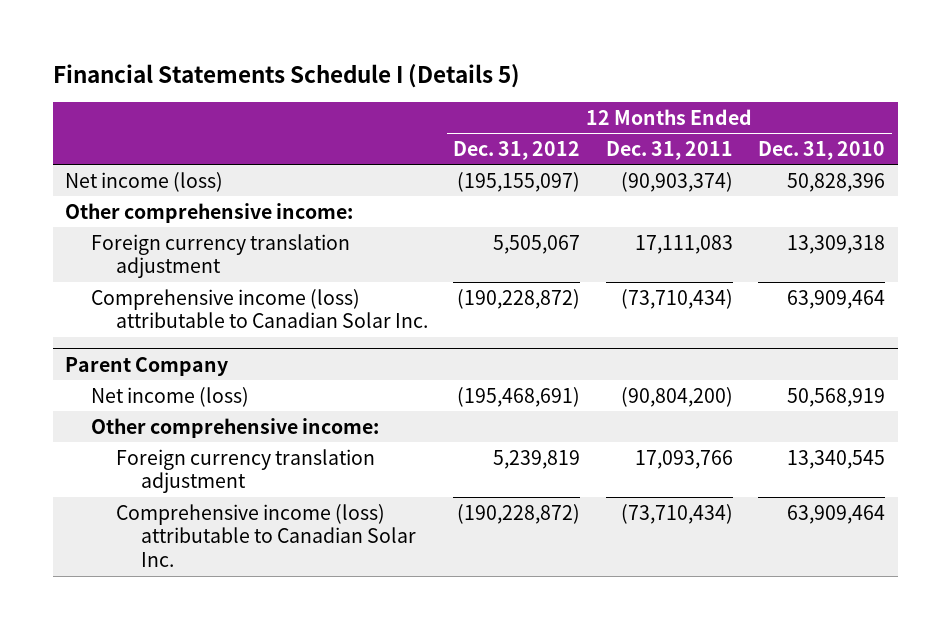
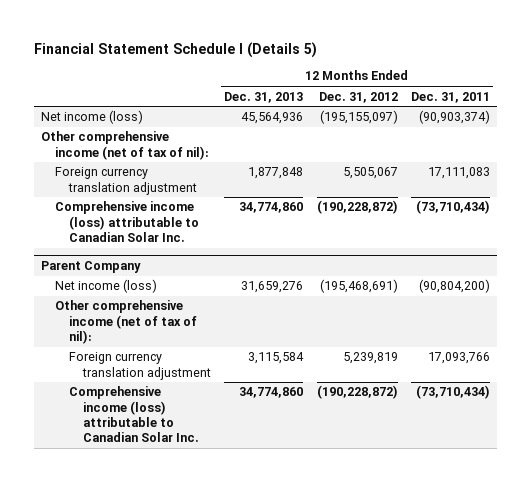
[52,63,520,88] Financial Statements Schedule I (Details 5) -> [34,41,318,58] Financial Statement Schedule I (Details 5)
[758,140,886,160] Dec. 31, 2010 -> none
none -> [224,91,304,103] Dec. 31, 2013
[65,202,354,223] Other comprehensive income: -> [41,131,210,160] Other comprehensive income (net of tax of nil):
[90,417,379,438] Other comprehensive income: -> [55,300,197,344] Other comprehensive income (net of tax of nil):

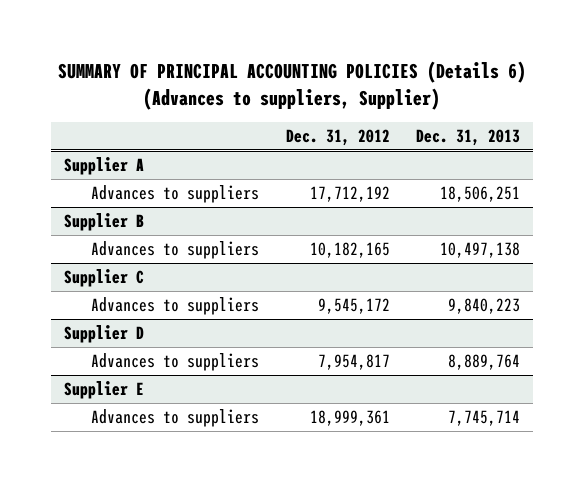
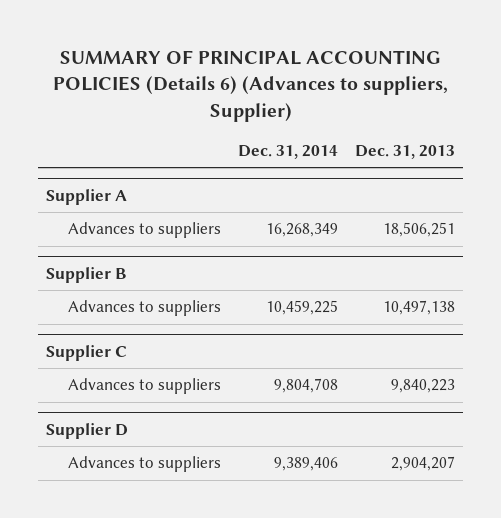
[285,128,390,146] Dec. 31, 2012 -> none
none -> [237,144,338,159] Dec. 31, 2014
[64,380,145,399] Supplier E -> none
[91,408,260,427] Advances to suppliers -> none
[447,353,520,370] 8,889,764 -> [390,456,455,472] 2,904,207

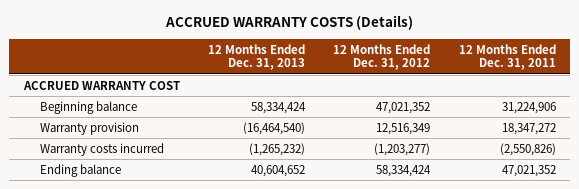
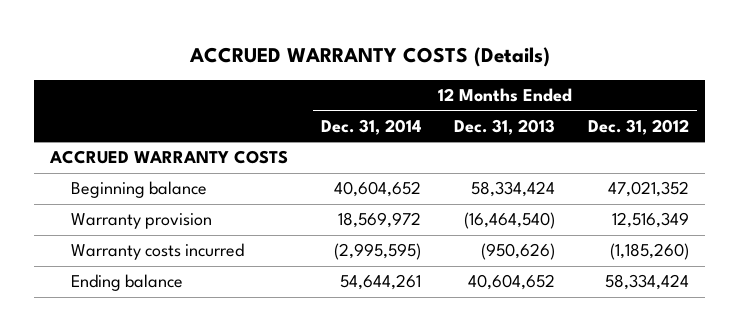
[458,43,556,71] 12 Months Ended Dec. 31, 2011 -> none
none -> [321,118,422,135] Dec. 31, 2014
[22,80,180,90] ACCRUED WARRANTY COST -> [49,150,289,165] ACCRUED WARRANTY COSTS
[248,142,305,156] (1,265,232) -> [480,243,555,261] (950,626)
[374,142,431,156] (1,203,277) -> [609,243,689,261] (1,185,260)

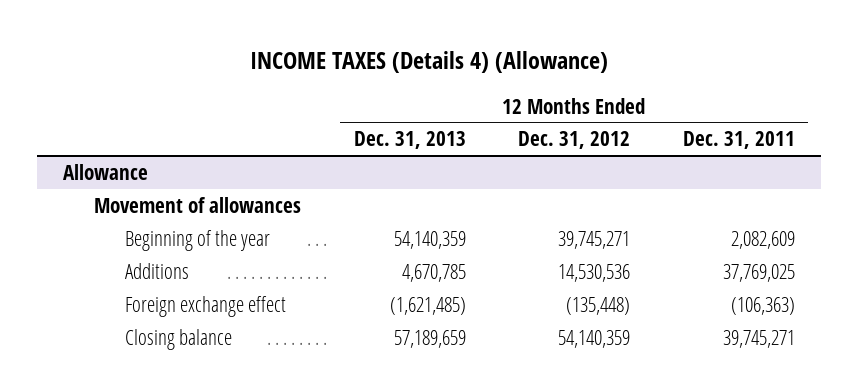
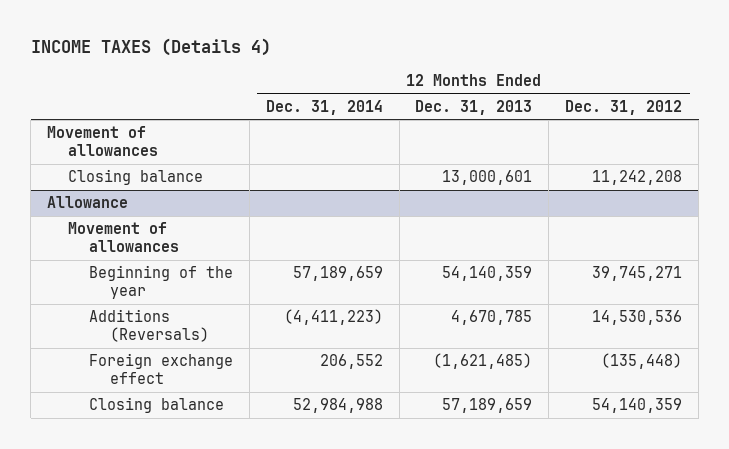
[249,50,608,73] INCOME TAXES (Details 4) (Allowance) -> [30,38,271,57] INCOME TAXES (Details 4)
[682,131,795,150] Dec. 31, 2011 -> none
none -> [265,99,383,115] Dec. 31, 2014
none -> [47,126,158,157] Movement of allowances
none -> [67,169,203,186] Closing balance
[125,262,190,279] Additions -> [88,309,209,343] Additions (Reversals)

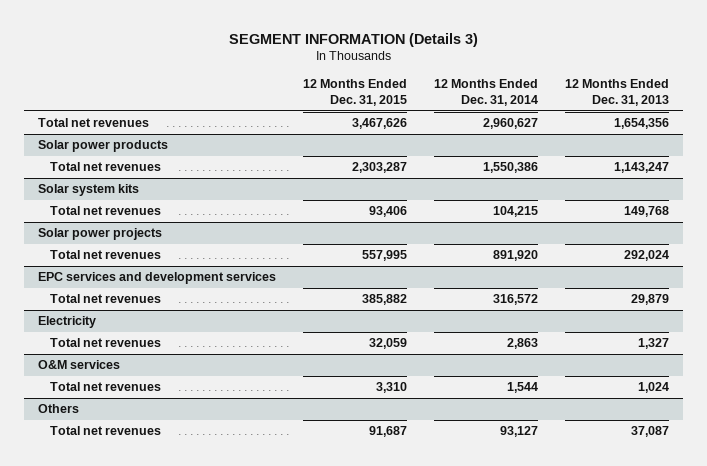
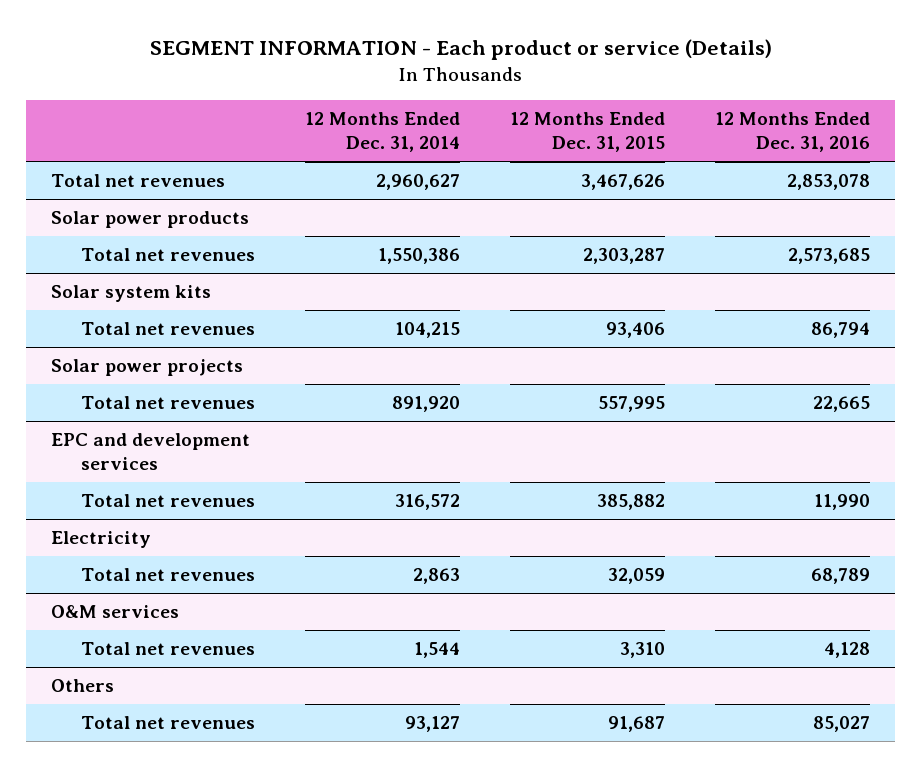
[228,32,478,47] SEGMENT INFORMATION (Details 3) -> [149,39,772,61] SEGMENT INFORMATION - Each product or service (Details)
[565,79,670,107] 12 Months Ended Dec. 31, 2013 -> none
none -> [715,111,871,152] 12 Months Ended Dec. 31, 2016
[37,272,276,285] EPC services and development services -> [51,433,251,471] EPC and development services

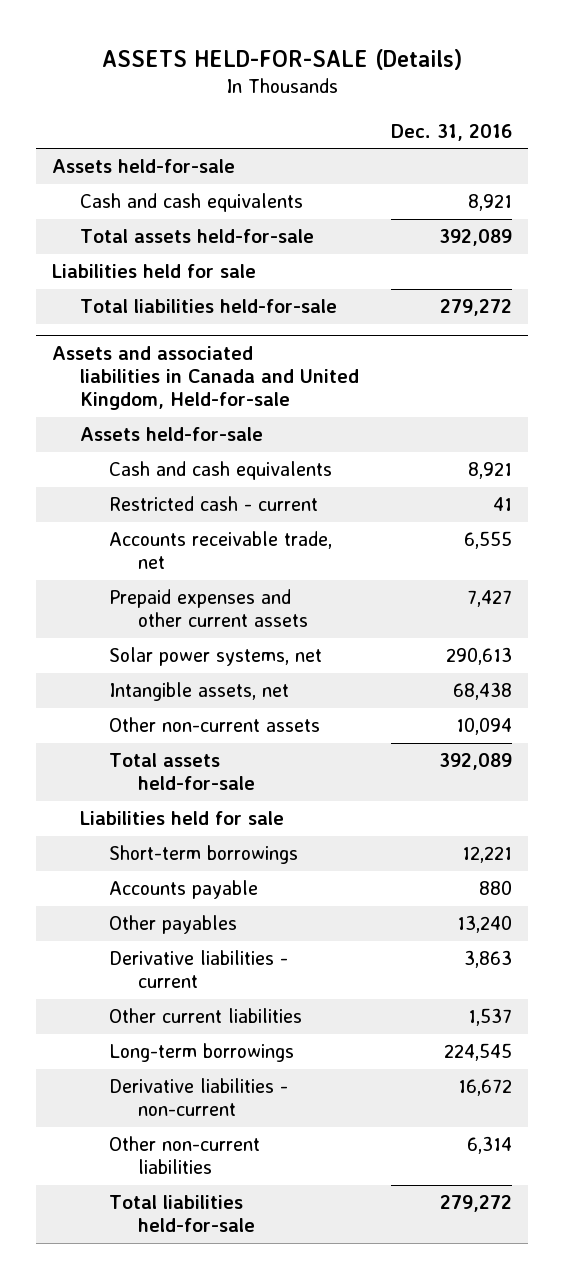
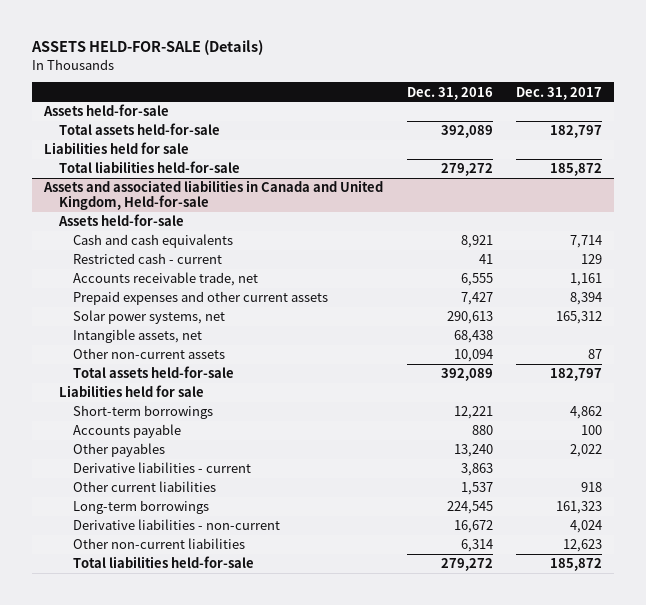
none -> [516,86,603,100] Dec. 31, 2017
[80,193,304,213] Cash and cash equivalents -> none

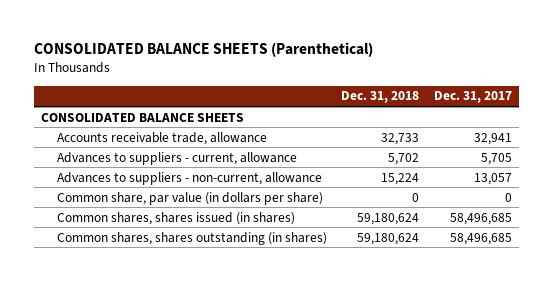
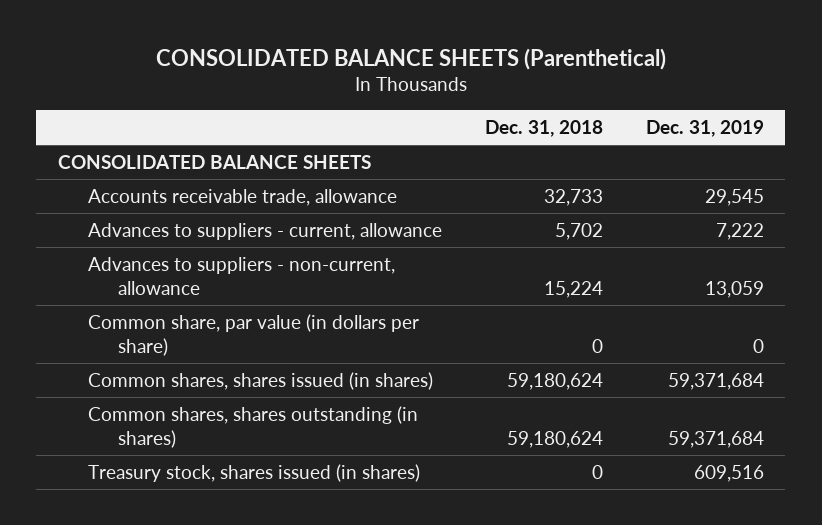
[433,91,512,104] Dec. 31, 2017 -> none
none -> [645,120,764,138] Dec. 31, 2019
none -> [87,463,420,482] Treasury stock, shares issued (in shares)

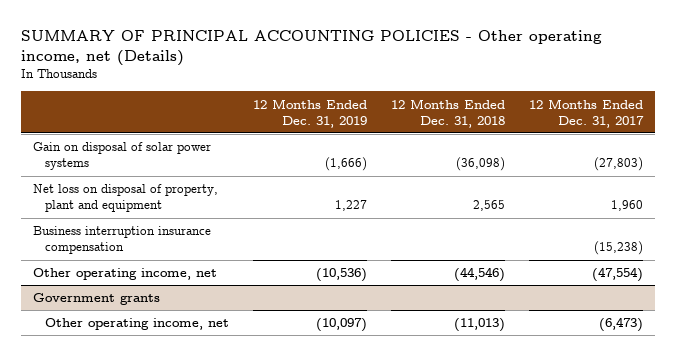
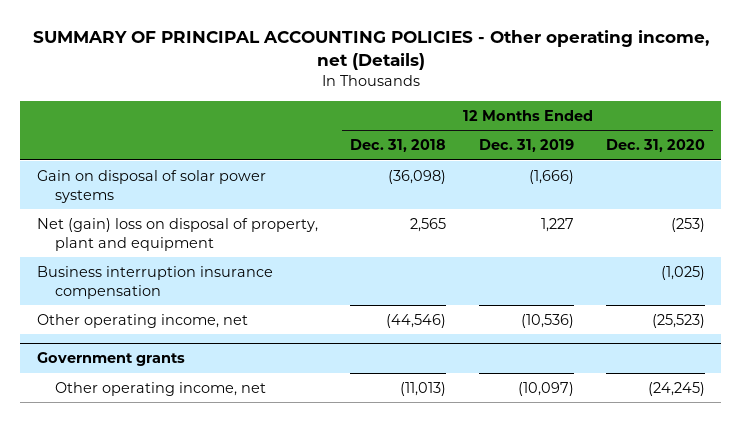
[528,98,644,128] 12 Months Ended Dec. 31, 2017 -> none
none -> [605,139,705,153] Dec. 31, 2020
[32,184,218,213] Net loss on disposal of property, plant and equipment -> [36,217,318,251] Net (gain) loss on disposal of property, plant and equipment

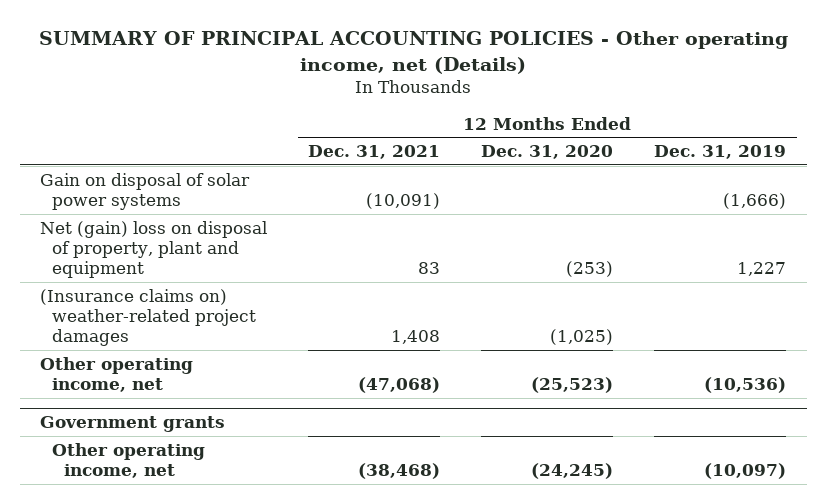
[350,139,447,153] Dec. 31, 2018 -> none
none -> [308,145,441,160] Dec. 31, 2021
[36,265,273,299] Business interruption insurance compensation -> [40,288,257,347] (Insurance claims on) weather-related project damages

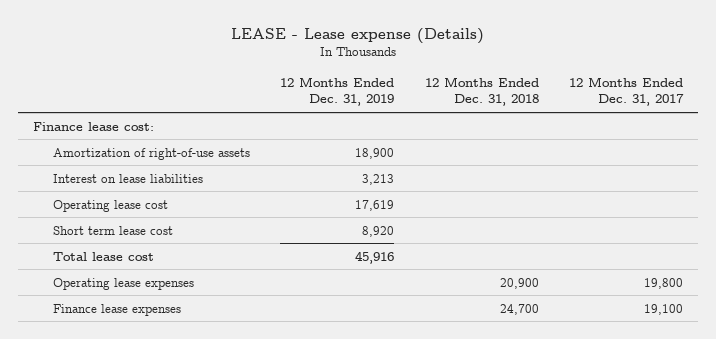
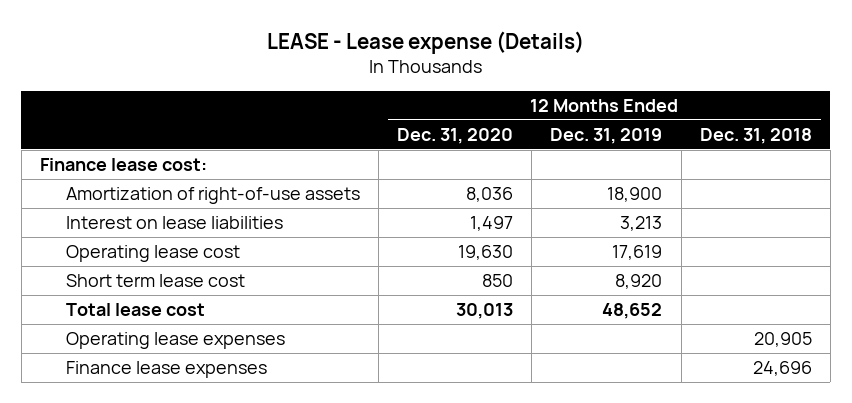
[568,77,684,107] 12 Months Ended Dec. 31, 2017 -> none
none -> [397,127,514,144] Dec. 31, 2020
[355,250,395,264] 45,916 -> [602,302,663,319] 48,652
[499,277,539,289] 20,900 -> [753,331,812,347] 20,905
[499,303,539,315] 24,700 -> [752,360,812,376] 24,696

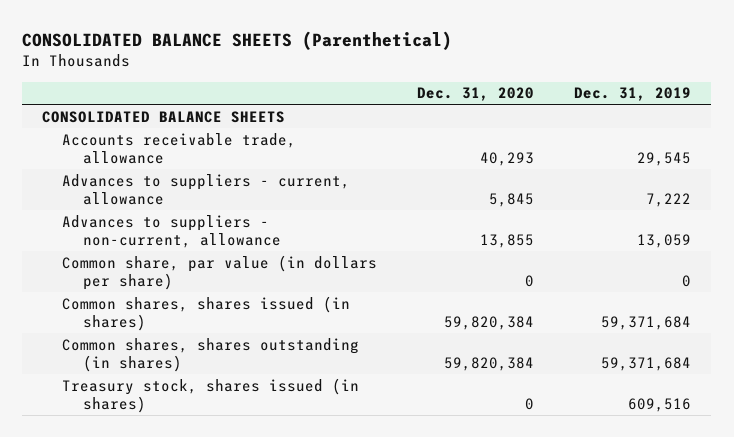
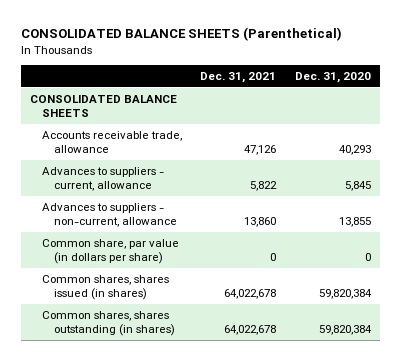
[574,87,692,102] Dec. 31, 2019 -> none
none -> [200,71,277,83] Dec. 31, 2021
[62,377,360,413] Treasury stock, shares issued (in shares) -> none

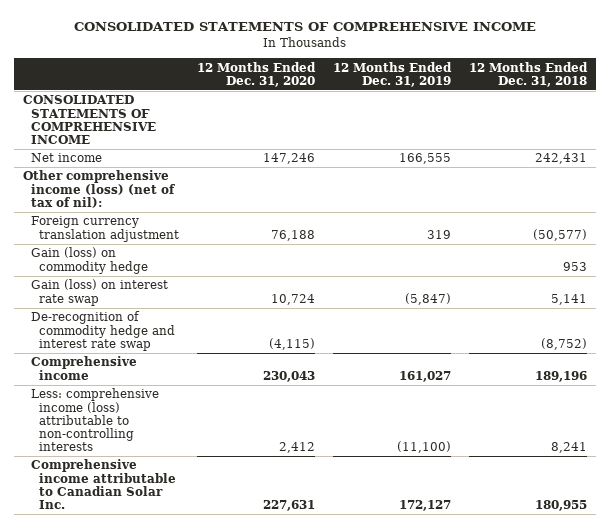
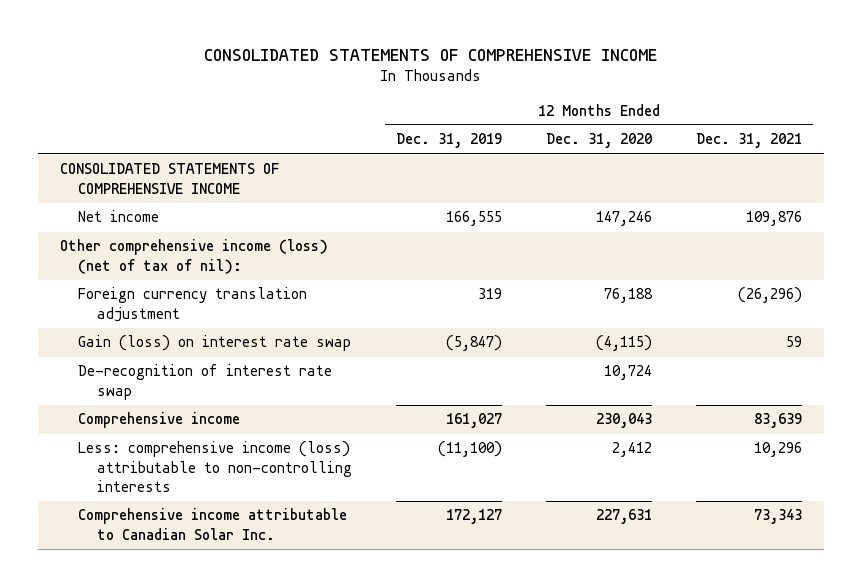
[469,61,589,87] 12 Months Ended Dec. 31, 2018 -> none
none -> [695,133,802,149] Dec. 31, 2021
[30,247,149,274] Gain (loss) on commodity hedge -> none
[271,293,316,305] 10,724 -> [595,335,652,352] (4,115)
[30,311,176,351] De-recognition of commodity hedge and interest rate swap -> [78,364,333,400] De-recognition of interest rate swap
[269,337,316,350] (4,115) -> [603,365,652,381] 10,724

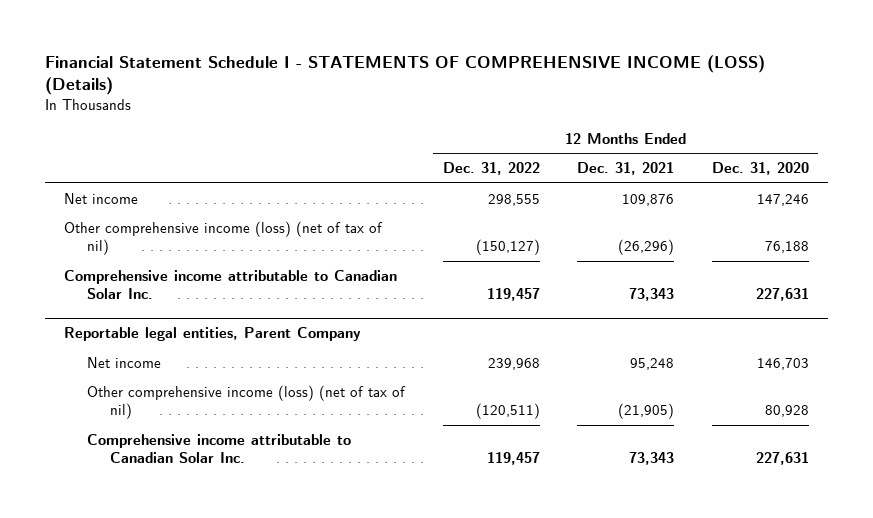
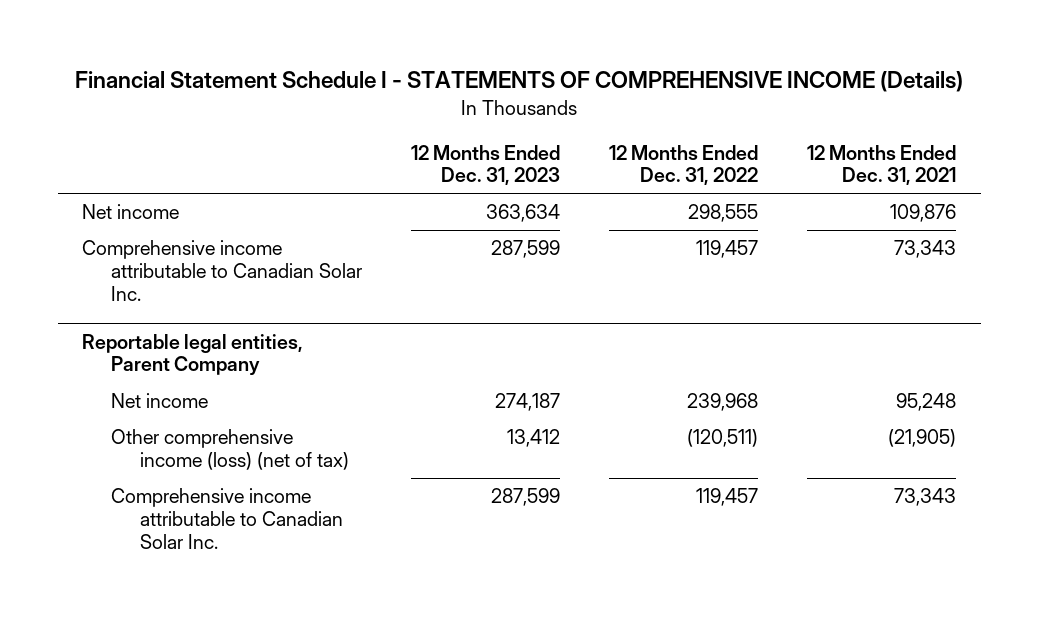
[45,54,766,96] Financial Statement Schedule I - STATEMENTS OF COMPREHENSIVE INCOME (LOSS) (Details) -> [75,71,964,93] Financial Statement Schedule I - STATEMENTS OF COMPREHENSIVE INCOME (Details)
[712,162,810,176] Dec. 31, 2020 -> none
none -> [411,144,561,186] 12 Months Ended Dec. 31, 2023
[64,220,384,256] Other comprehensive income (loss) (net of tax of nil) -> none
[87,384,407,420] Other comprehensive income (loss) (net of tax of nil) -> [111,429,350,471] Other comprehensive income (loss) (net of tax)

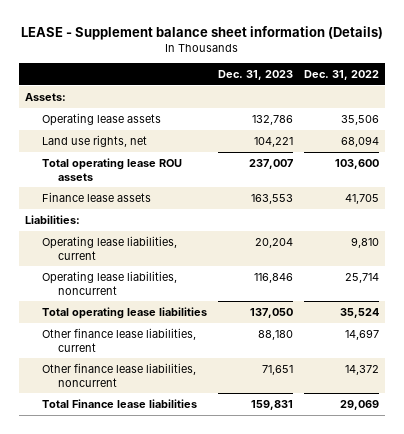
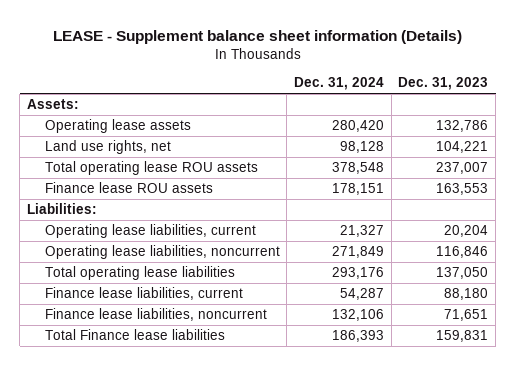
[304,69,380,80] Dec. 31, 2022 -> none
none -> [294,77,385,91] Dec. 31, 2024
[41,191,151,202] Finance lease assets -> [44,182,213,194] Finance lease ROU assets
[41,327,196,352] Other finance lease liabilities, current -> [44,287,243,301] Finance lease liabilities, current
[41,362,196,387] Other finance lease liabilities, noncurrent -> [44,308,267,322] Finance lease liabilities, noncurrent

